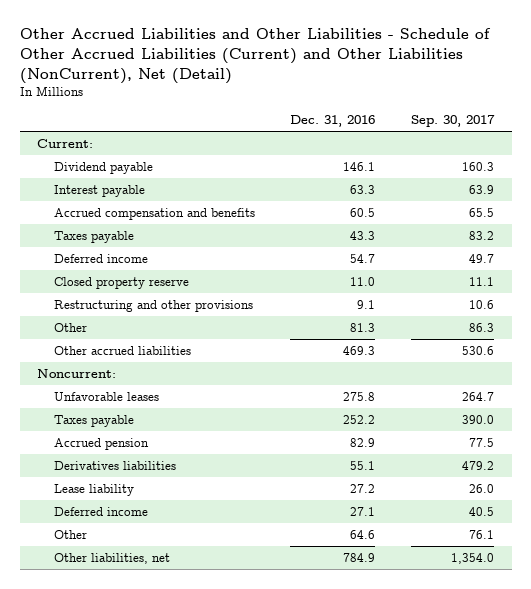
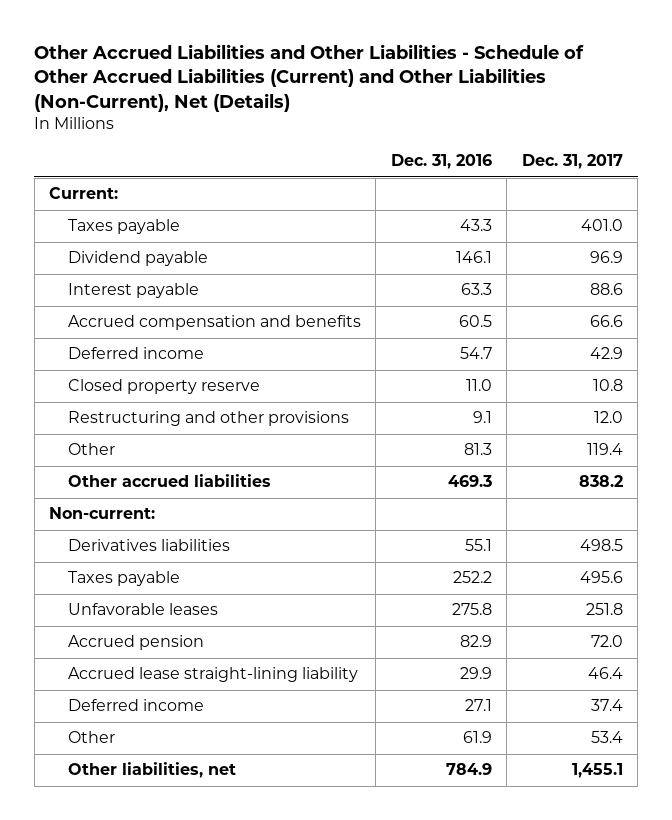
[19,28,491,84] Other Accrued Liabilities and Other Liabilities - Schedule of Other Accrued Liabilities (Current) and Other Liabilities (NonCurrent), Net (Detail) -> [34,43,585,112] Other Accrued Liabilities and Other Liabilities - Schedule of Other Accrued Liabilities (Current) and Other Liabilities (Non-Current), Net (Details)
[410,115,495,128] Sep. 30, 2017 -> none
none -> [521,154,623,170] Dec. 31, 2017
[53,230,134,243] Taxes payable -> [67,219,180,235] Taxes payable
[37,368,117,378] Noncurrent: -> [49,507,156,520] Non-current:
[53,460,176,470] Derivatives liabilities -> [67,539,230,552] Derivatives liabilities
[53,391,159,401] Unfavorable leases -> [67,603,218,616] Unfavorable leases
[53,483,134,496] Lease liability -> [67,667,358,683] Accrued lease straight-lining liability
[350,483,376,493] 27.2 -> [459,667,492,680] 29.9
[350,529,376,539] 64.6 -> [462,731,492,744] 61.9

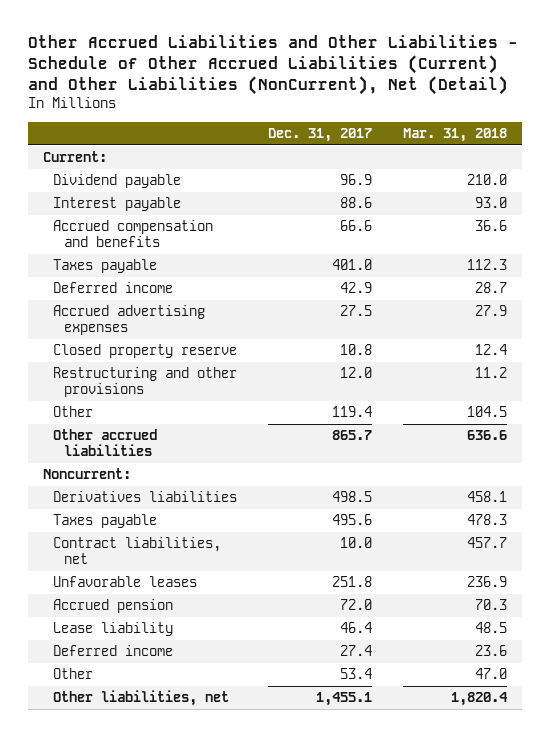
[34,43,585,112] Other Accrued Liabilities and Other Liabilities - Schedule of Other Accrued Liabilities (Current) and Other Liabilities (Non-Current), Net (Details) -> [27,35,518,96] Other Accrued Liabilities and Other Liabilities - Schedule of Other Accrued Liabilities (Current) and Other Liabilities (NonCurrent), Net (Detail)
[390,154,492,170] Dec. 31, 2016 -> none
none -> [402,127,507,142] Mar. 31, 2018
[67,219,180,235] Taxes payable -> [53,259,158,274] Taxes payable
none -> [53,305,206,336] Accrued advertising expenses
[578,475,623,488] 838.2 -> [332,430,373,441] 865.7
[49,507,156,520] Non-current: -> [42,468,131,480] Noncurrent:
none -> [53,537,222,565] Contract liabilities, net
[67,667,358,683] Accrued lease straight-lining liability -> [53,622,174,637] Lease liability
[590,699,623,712] 37.4 -> [340,645,373,657] 27.4

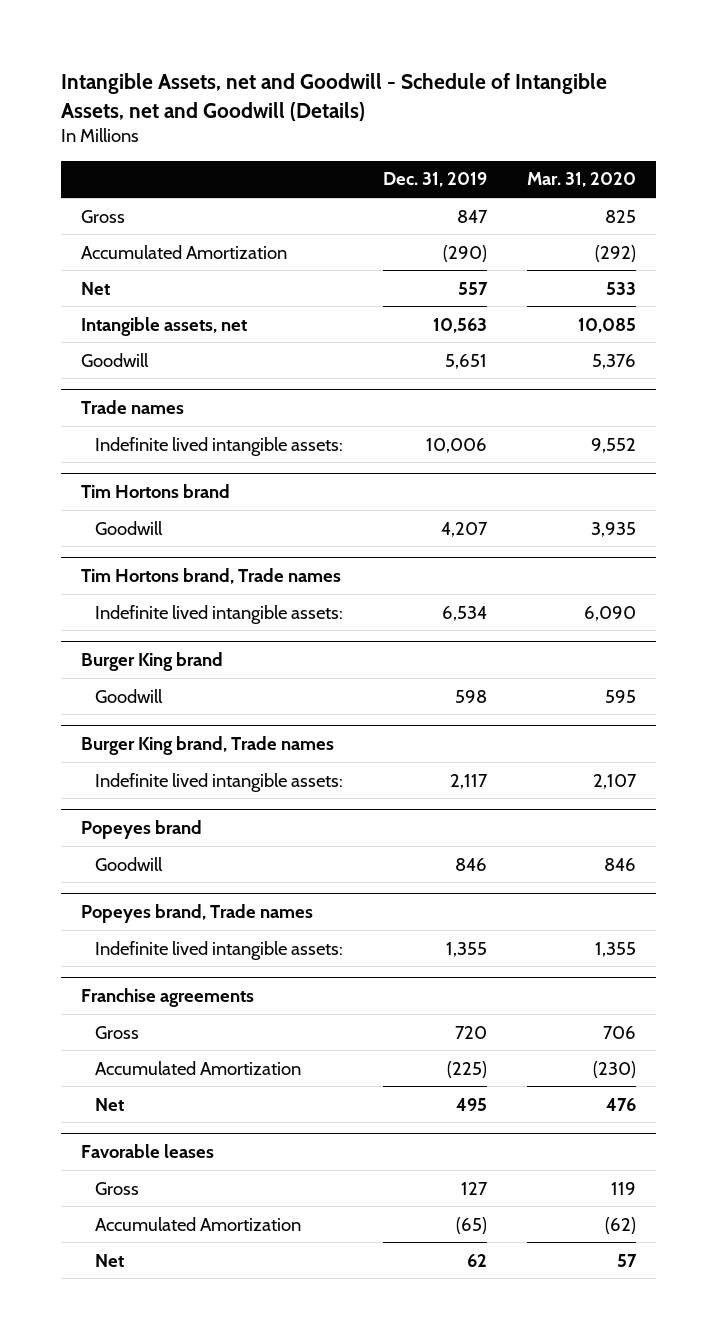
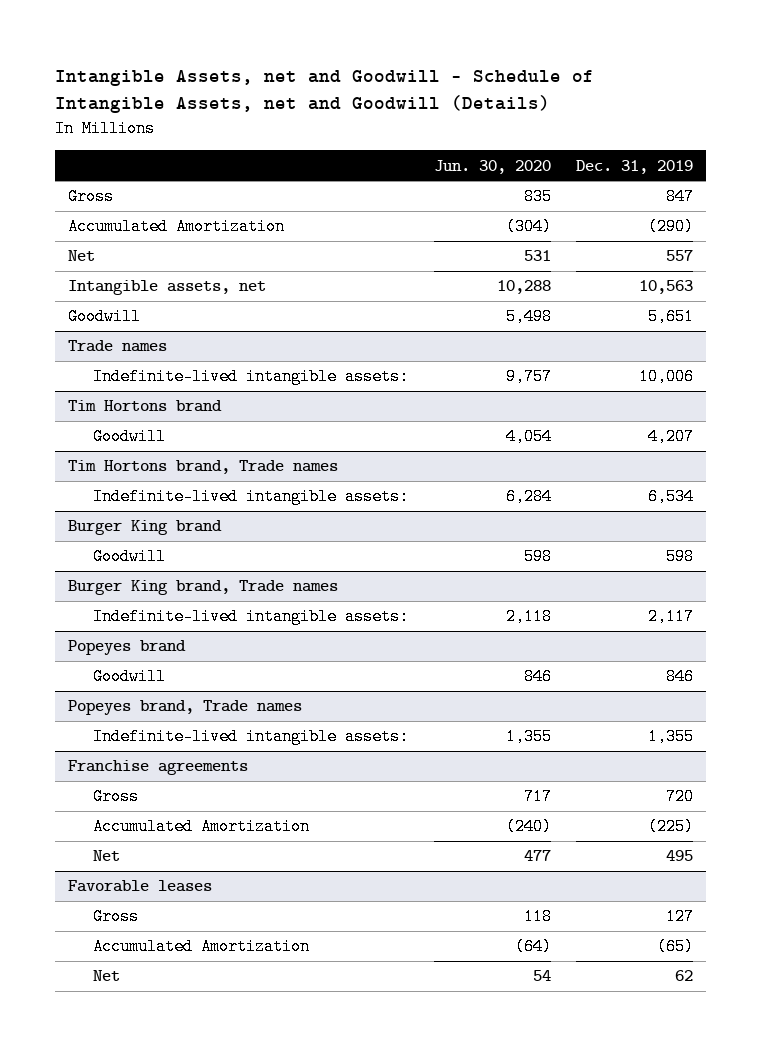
[526,172,636,188] Mar. 31, 2020 -> none
none -> [433,159,551,174] Jun. 30, 2020
[94,436,343,456] Indefinite lived intangible assets: -> [93,368,410,386] Indefinite-lived intangible assets:
[94,604,343,624] Indefinite lived intangible assets: -> [93,488,410,506] Indefinite-lived intangible assets:
[94,772,343,792] Indefinite lived intangible assets: -> [93,608,410,626] Indefinite-lived intangible assets:
[94,940,343,960] Indefinite lived intangible assets: -> [93,728,410,746] Indefinite-lived intangible assets:

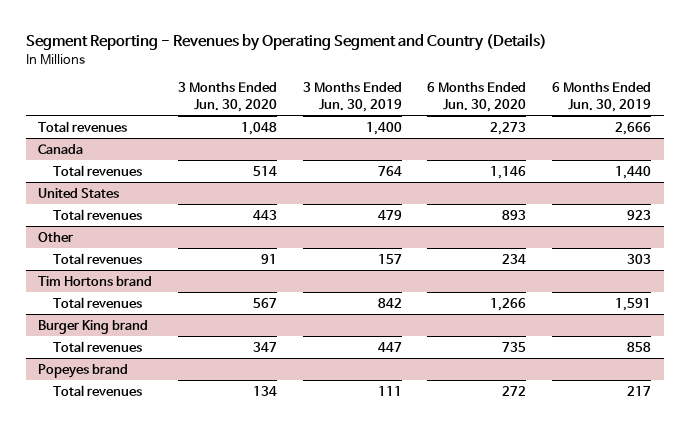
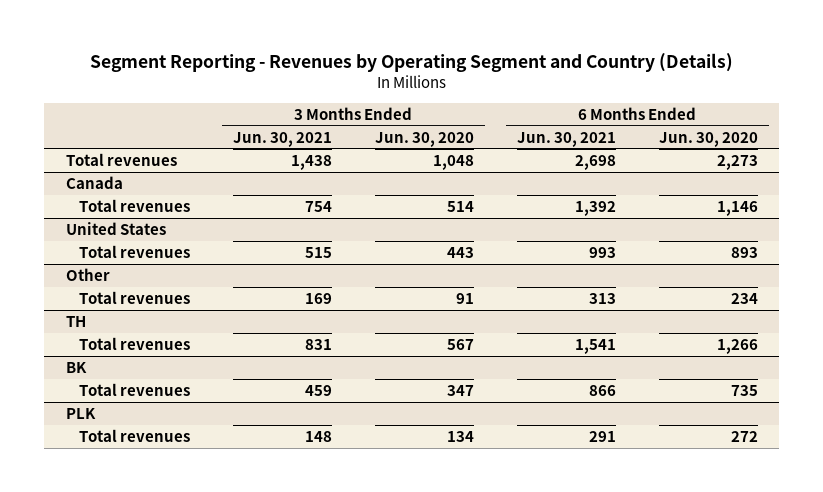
[302,82,402,112] 3 Months Ended Jun. 30, 2019 -> none
[551,82,651,112] 6 Months Ended Jun. 30, 2019 -> none
none -> [232,131,332,147] Jun. 30, 2021
none -> [516,131,616,147] Jun. 30, 2021
[38,275,153,286] Tim Hortons brand -> [65,315,86,327] TH
[38,319,149,334] Burger King brand -> [65,361,87,373] BK
[38,363,129,378] Popeyes brand -> [65,407,96,419] PLK

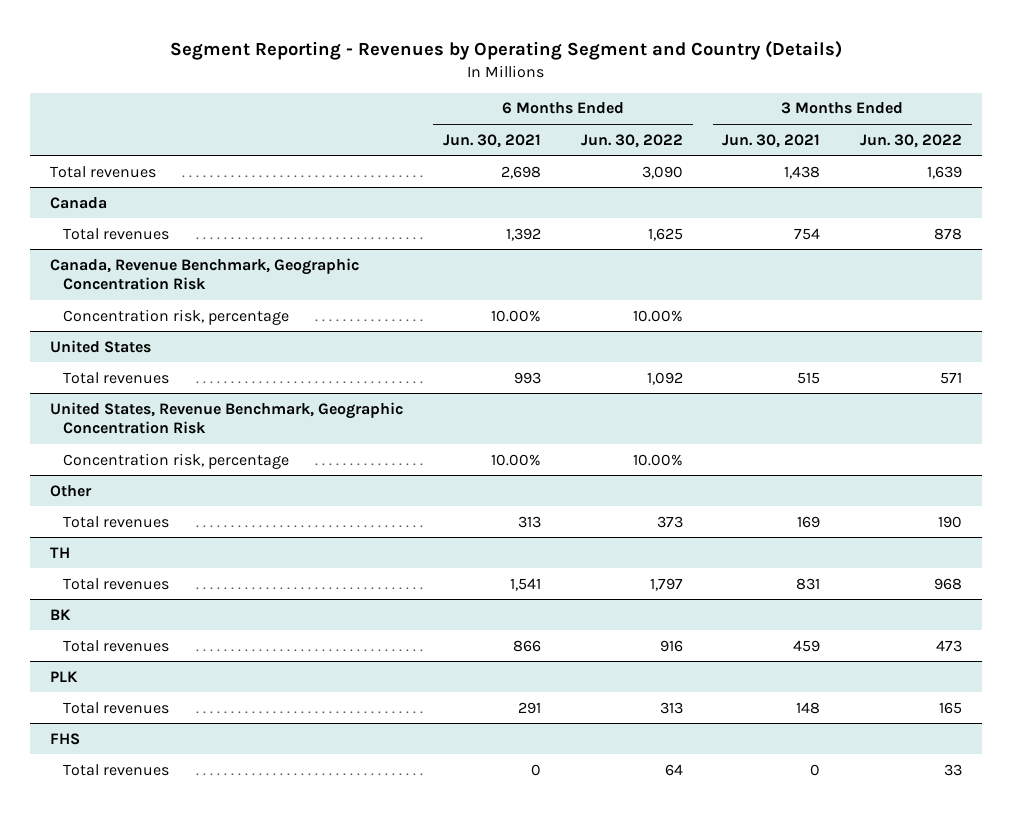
[374,131,474,147] Jun. 30, 2020 -> none
[658,131,758,147] Jun. 30, 2020 -> none
none -> [580,133,683,148] Jun. 30, 2022
none -> [860,133,963,148] Jun. 30, 2022
none -> [50,257,360,291] Canada, Revenue Benchmark, Geographic Concentration Risk
none -> [62,308,289,325] Concentration risk, percentage
none -> [50,401,404,435] United States, Revenue Benchmark, Geographic Concentration Risk
none -> [62,452,289,469] Concentration risk, percentage
none -> [50,732,81,745] FHS
none -> [62,763,169,776] Total revenues

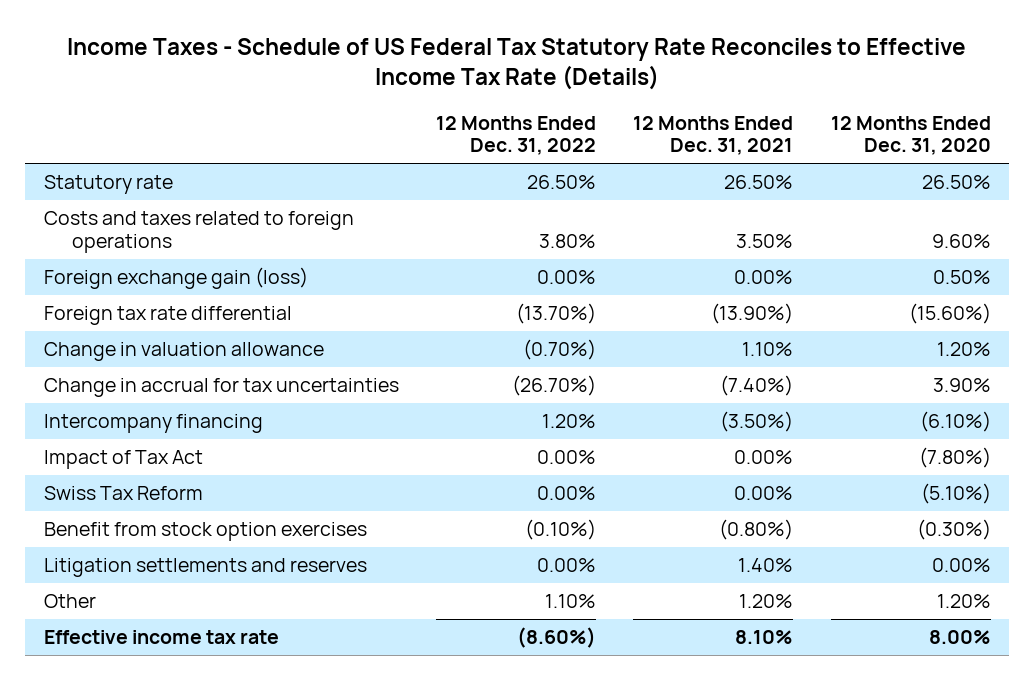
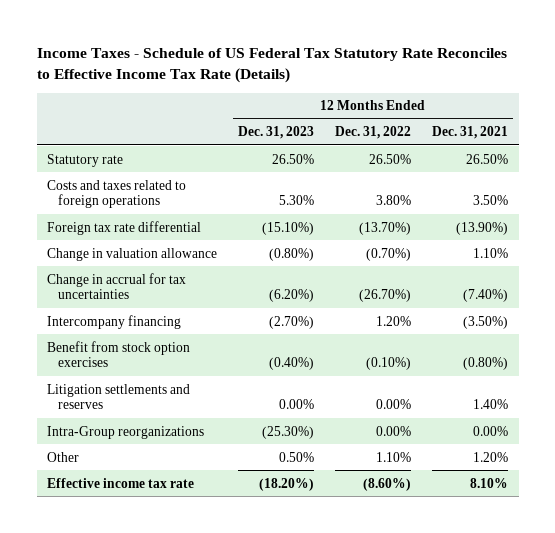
[830,115,991,156] 12 Months Ended Dec. 31, 2020 -> none
none -> [238,126,315,140] Dec. 31, 2023
[43,267,308,290] Foreign exchange gain (loss) -> none
[43,450,203,470] Impact of Tax Act -> none
[43,486,203,501] Swiss Tax Reform -> none
none -> [47,425,205,439] Intra-Group reorganizations

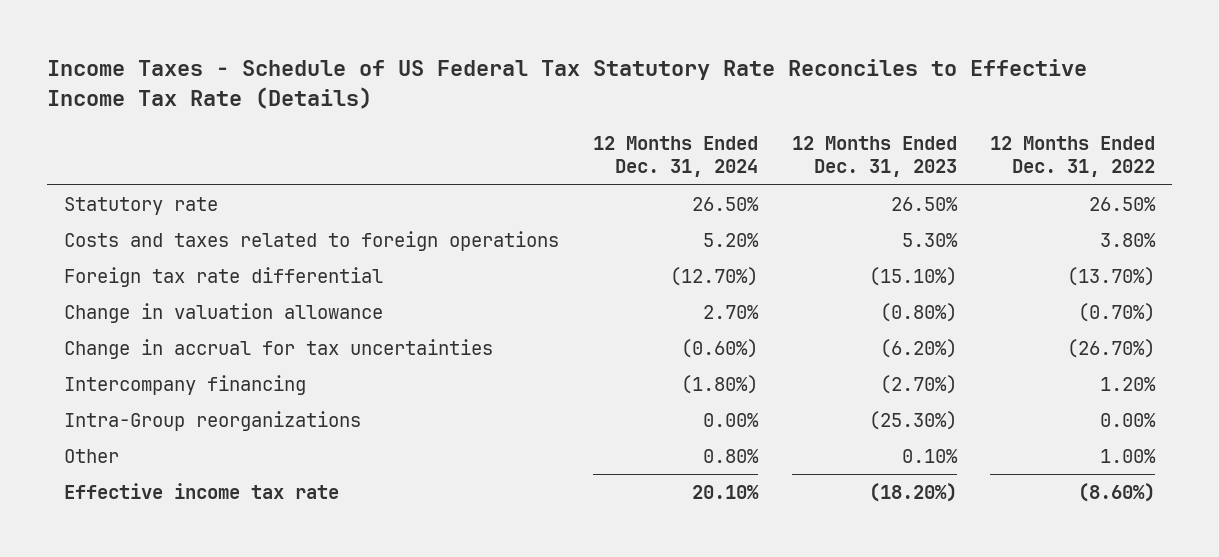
[432,126,509,140] Dec. 31, 2021 -> none
none -> [592,135,758,178] 12 Months Ended Dec. 31, 2024
[47,340,191,368] Benefit from stock option exercises -> none
[47,383,191,410] Litigation settlements and reserves -> none
[279,451,315,462] 0.50% -> [901,449,958,464] 0.10%
[376,451,412,462] 1.10% -> [1100,449,1157,464] 1.00%

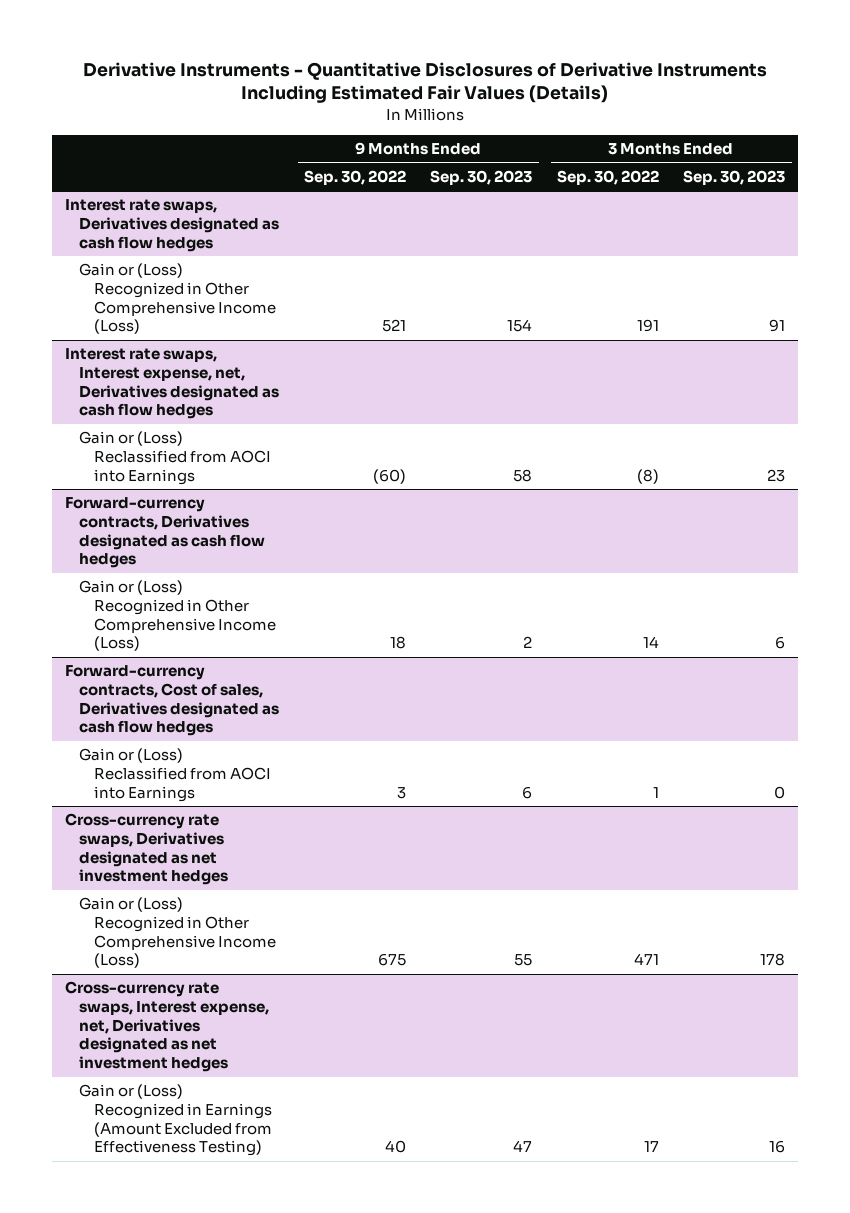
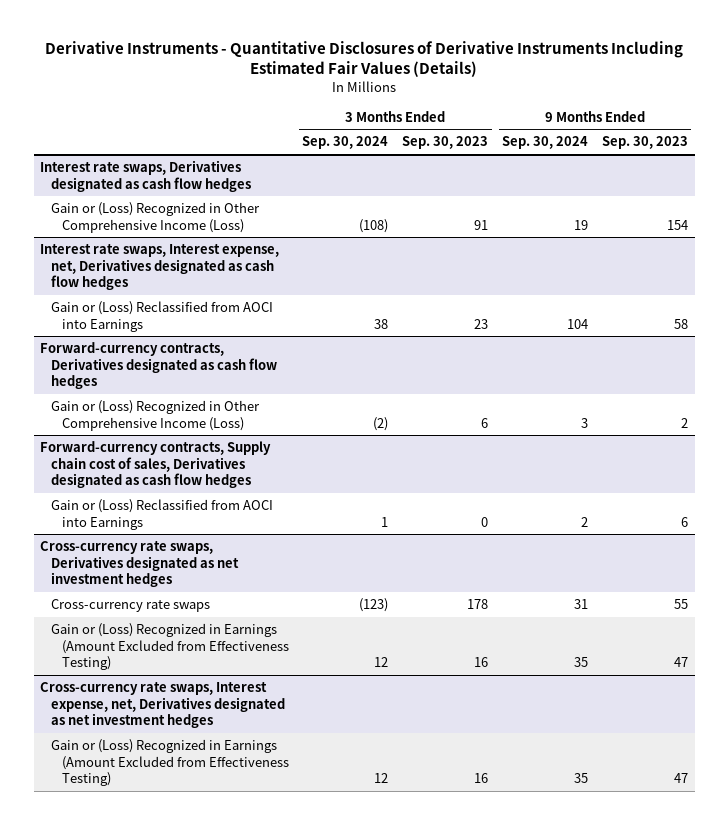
[303,169,406,185] Sep. 30, 2022 -> none
[556,169,659,185] Sep. 30, 2022 -> none
none -> [302,136,389,150] Sep. 30, 2024
none -> [502,136,589,150] Sep. 30, 2024
[64,665,280,737] Forward-currency contracts, Cost of sales, Derivatives designated as cash flow hedges -> [40,441,272,488] Forward-currency contracts, Supply chain cost of sales, Derivatives designated as cash flow hedges
[79,897,277,969] Gain or (Loss) Recognized in Other Comprehensive Income (Loss) -> [51,599,211,613] Cross-currency rate swaps
none -> [51,623,289,670] Gain or (Loss) Recognized in Earnings (Amount Excluded from Effectiveness Testing)

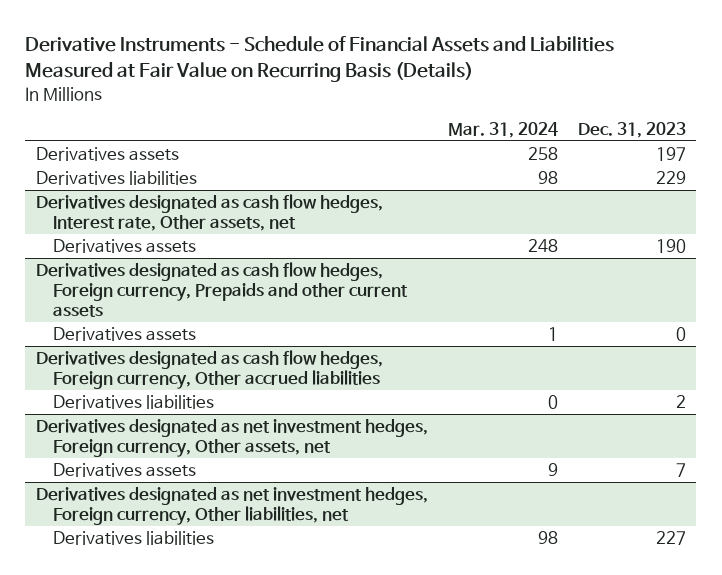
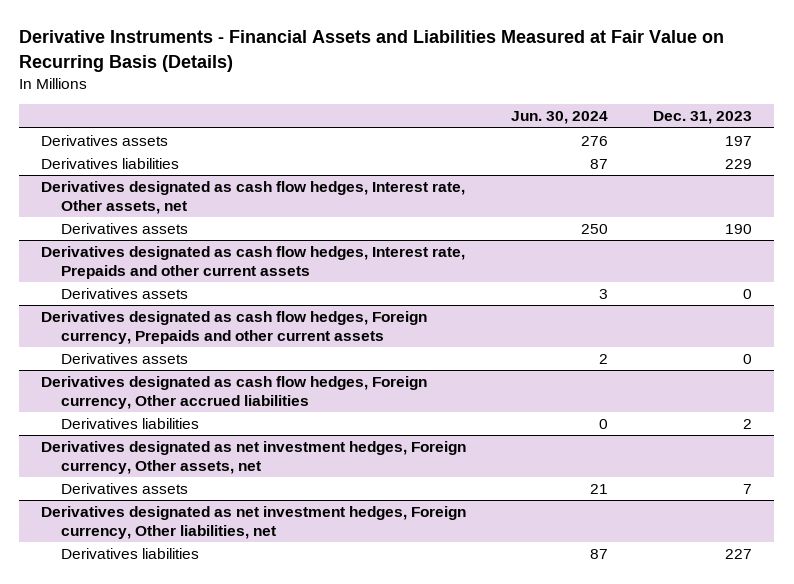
[25,36,615,83] Derivative Instruments - Schedule of Financial Assets and Liabilities Measured at Fair Value on Recurring Basis (Details) -> [19,30,725,72] Derivative Instruments - Financial Assets and Liabilities Measured at Fair Value on Recurring Basis (Details)
[447,121,558,138] Mar. 31, 2024 -> none
none -> [511,111,609,125] Jun. 30, 2024
none -> [41,246,466,280] Derivatives designated as cash flow hedges, Interest rate, Prepaids and other current assets
none -> [60,288,188,300] Derivatives assets

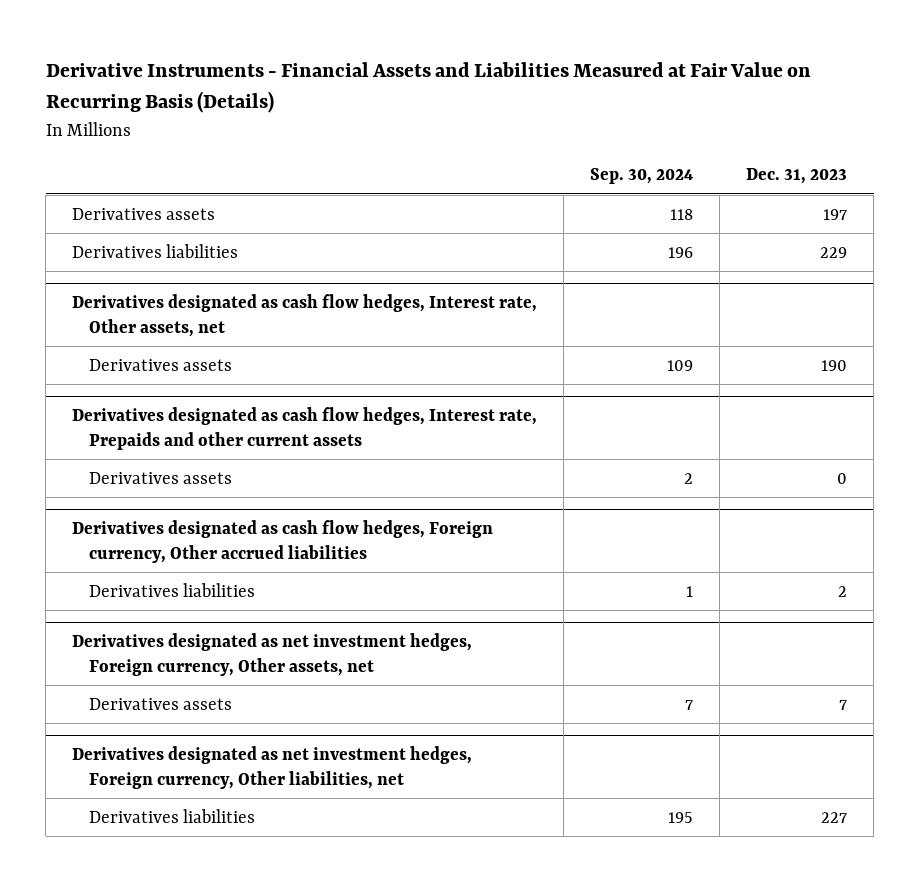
[511,111,609,125] Jun. 30, 2024 -> none
none -> [590,168,694,185] Sep. 30, 2024
[41,311,428,345] Derivatives designated as cash flow hedges, Foreign currency, Prepaids and other current assets -> none
[60,353,188,365] Derivatives assets -> none

